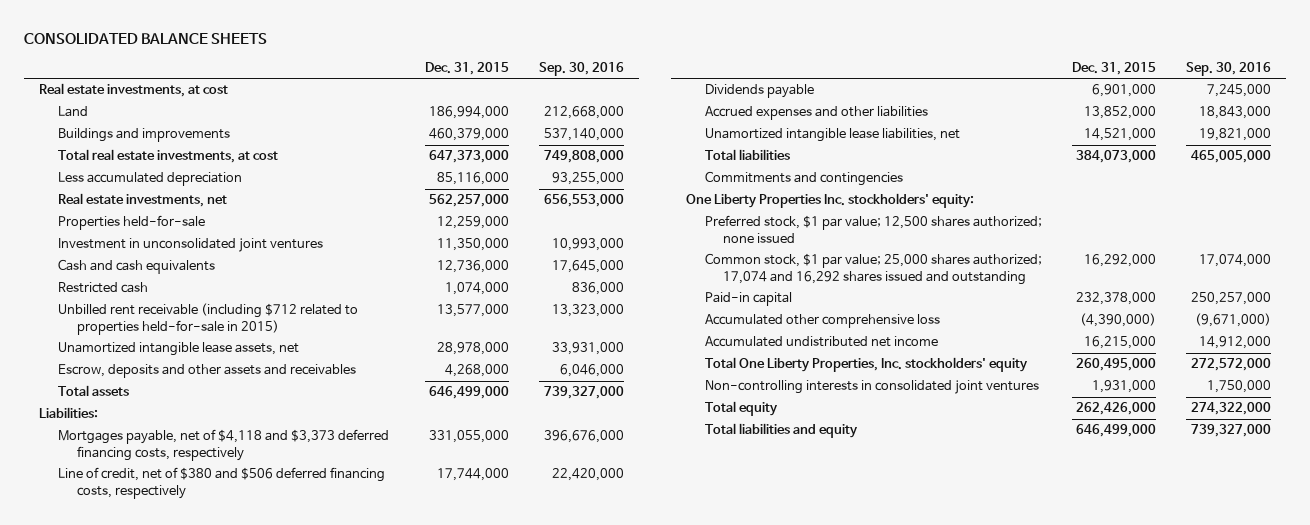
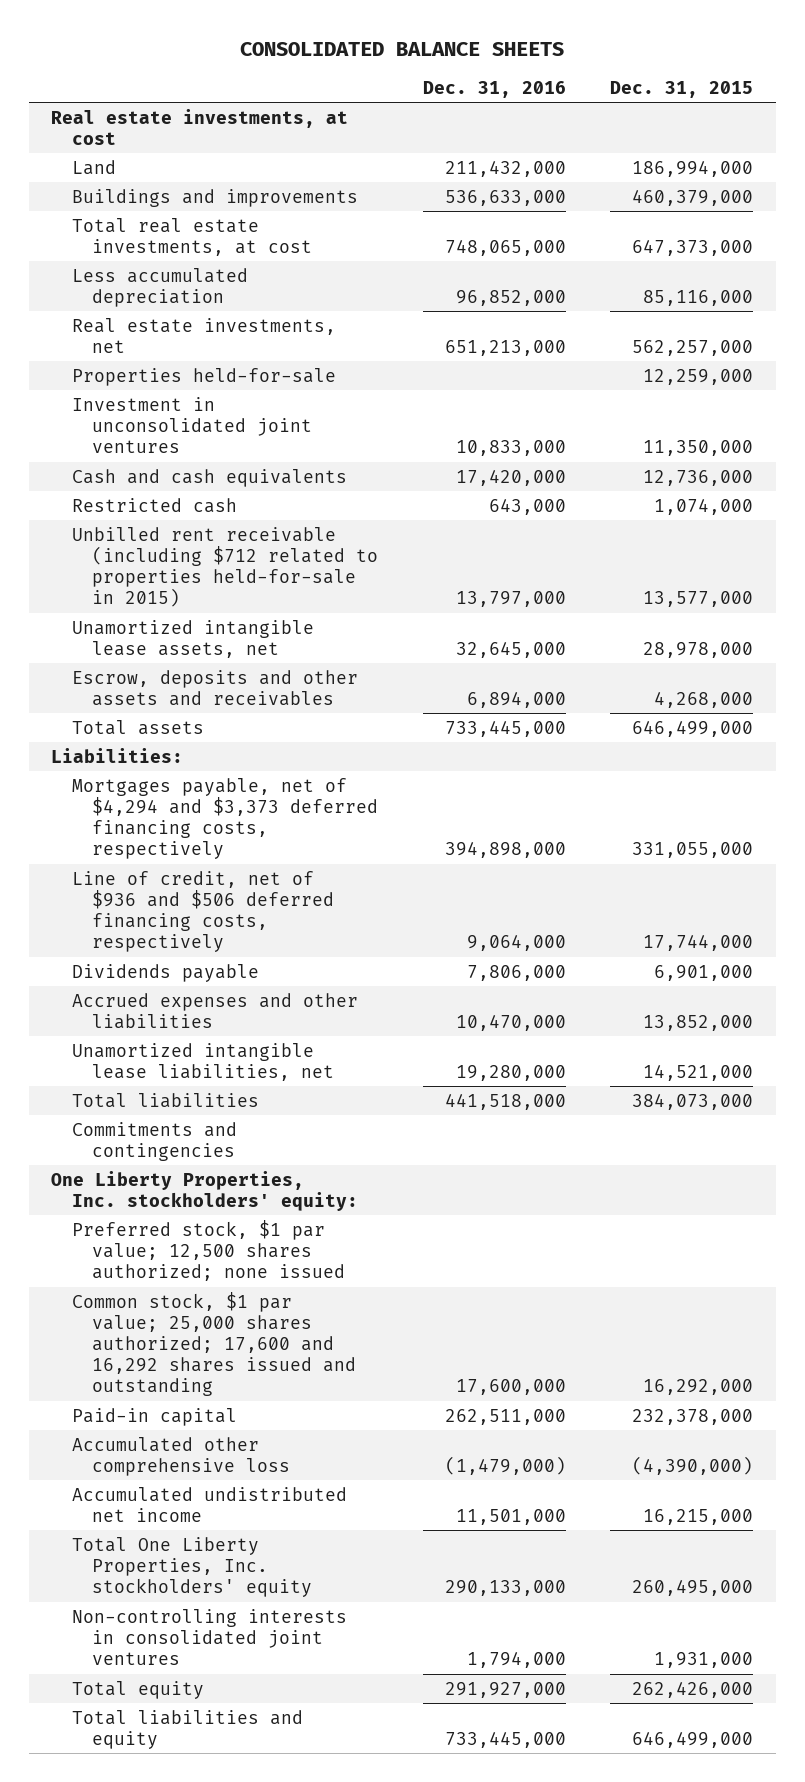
[539,61,625,76] Sep. 30, 2016 -> none
none -> [422,80,566,98] Dec. 31, 2016
[57,429,389,461] Mortgages payable, net of $4,118 and $3,373 deferred financing costs, respectively -> [71,777,378,860] Mortgages payable, net of $4,294 and $3,373 deferred financing costs, respectively
[57,467,385,499] Line of credit, net of $380 and $506 deferred financing costs, respectively -> [71,870,334,953] Line of credit, net of $936 and $506 deferred financing costs, respectively
[685,193,974,209] One Liberty Properties Inc. stockholders' equity: -> [51,1170,358,1211] One Liberty Properties, Inc. stockholders' equity:
[704,253,1042,285] Common stock, $1 par value; 25,000 shares authorized; 17,074 and 16,292 shares issued and outstanding -> [71,1291,356,1397] Common stock, $1 par value; 25,000 shares authorized; 17,600 and 16,292 shares issued and outstanding

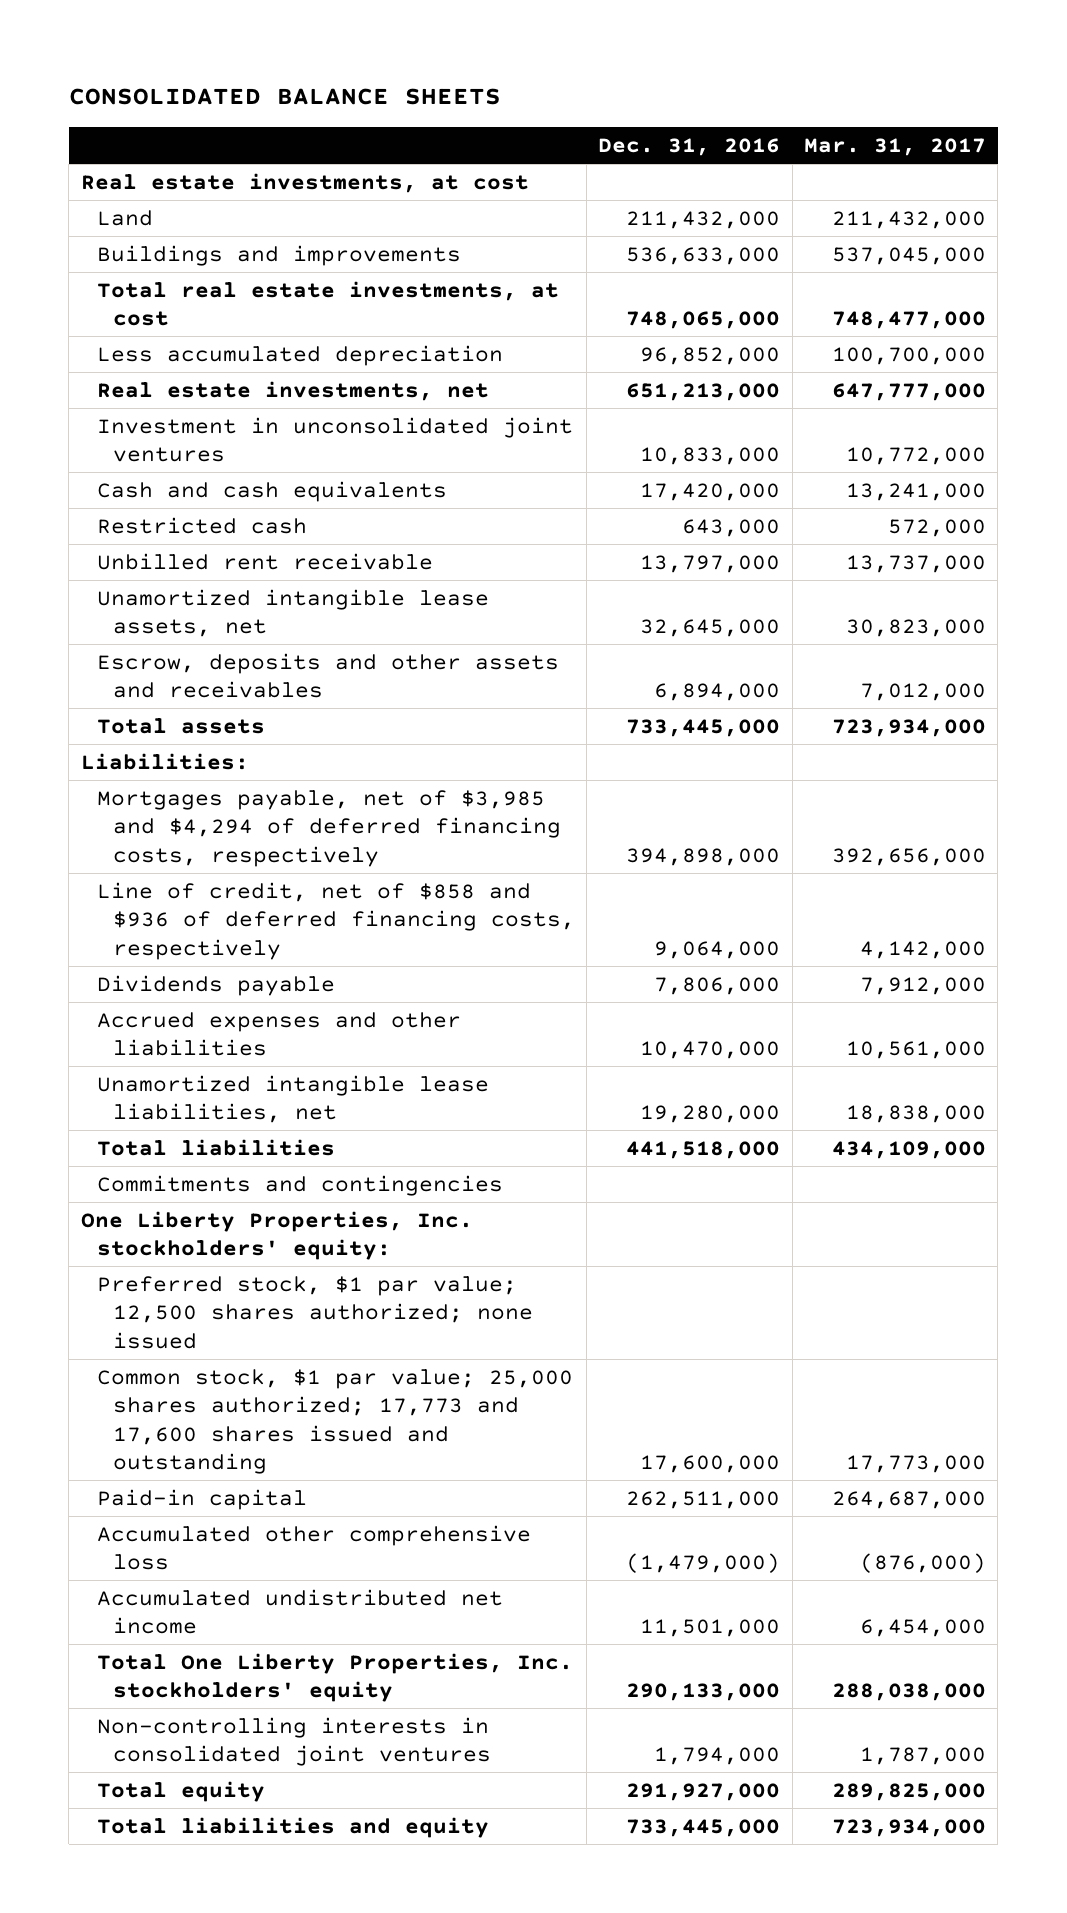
[610,80,754,98] Dec. 31, 2015 -> none
none -> [804,137,987,156] Mar. 31, 2017
[71,367,336,386] Properties held-for-sale -> none
[71,526,378,608] Unbilled rent receivable (including $712 related to properties held-for-sale in 2015) -> [96,552,433,570] Unbilled rent receivable
[71,777,378,860] Mortgages payable, net of $4,294 and $3,373 deferred financing costs, respectively -> [96,789,561,867] Mortgages payable, net of $3,985 and $4,294 of deferred financing costs, respectively
[71,870,334,953] Line of credit, net of $936 and $506 deferred financing costs, respectively -> [96,881,575,960] Line of credit, net of $858 and $936 of deferred financing costs, respectively
[71,1291,356,1397] Common stock, $1 par value; 25,000 shares authorized; 17,600 and 16,292 shares issued and outstanding -> [96,1368,573,1475] Common stock, $1 par value; 25,000 shares authorized; 17,773 and 17,600 shares issued and outstanding

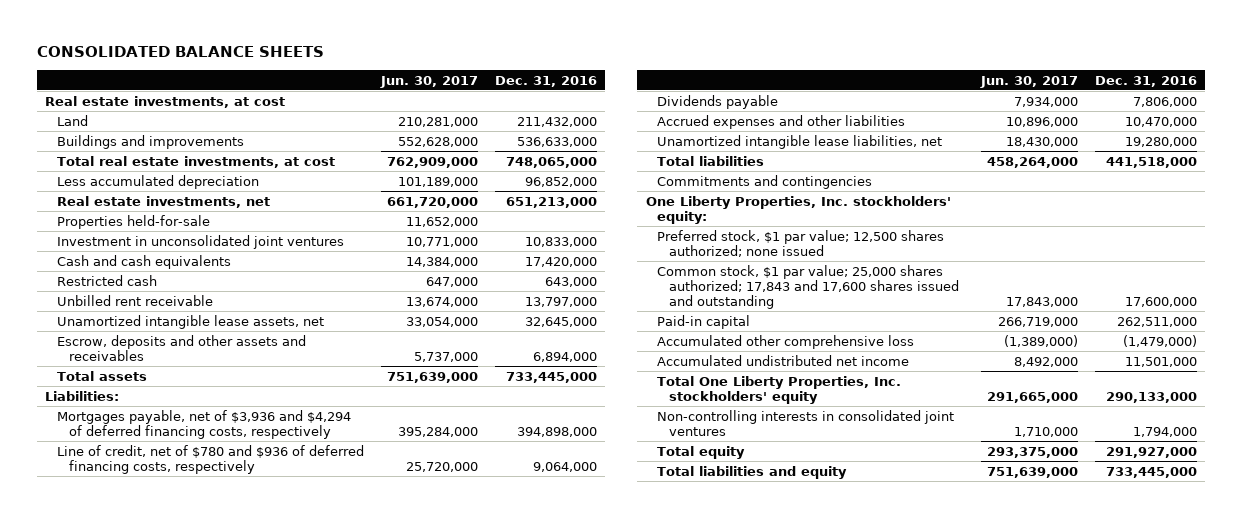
[804,137,987,156] Mar. 31, 2017 -> none
none -> [379,75,478,88] Jun. 30, 2017
none -> [57,214,211,229] Properties held-for-sale
[96,789,561,867] Mortgages payable, net of $3,985 and $4,294 of deferred financing costs, respectively -> [57,409,352,439] Mortgages payable, net of $3,936 and $4,294 of deferred financing costs, respectively
[96,881,575,960] Line of credit, net of $858 and $936 of deferred financing costs, respectively -> [57,444,365,474] Line of credit, net of $780 and $936 of deferred financing costs, respectively
[96,1368,573,1475] Common stock, $1 par value; 25,000 shares authorized; 17,773 and 17,600 shares issued and outstanding -> [657,264,959,309] Common stock, $1 par value; 25,000 shares authorized; 17,843 and 17,600 shares issued and outstanding

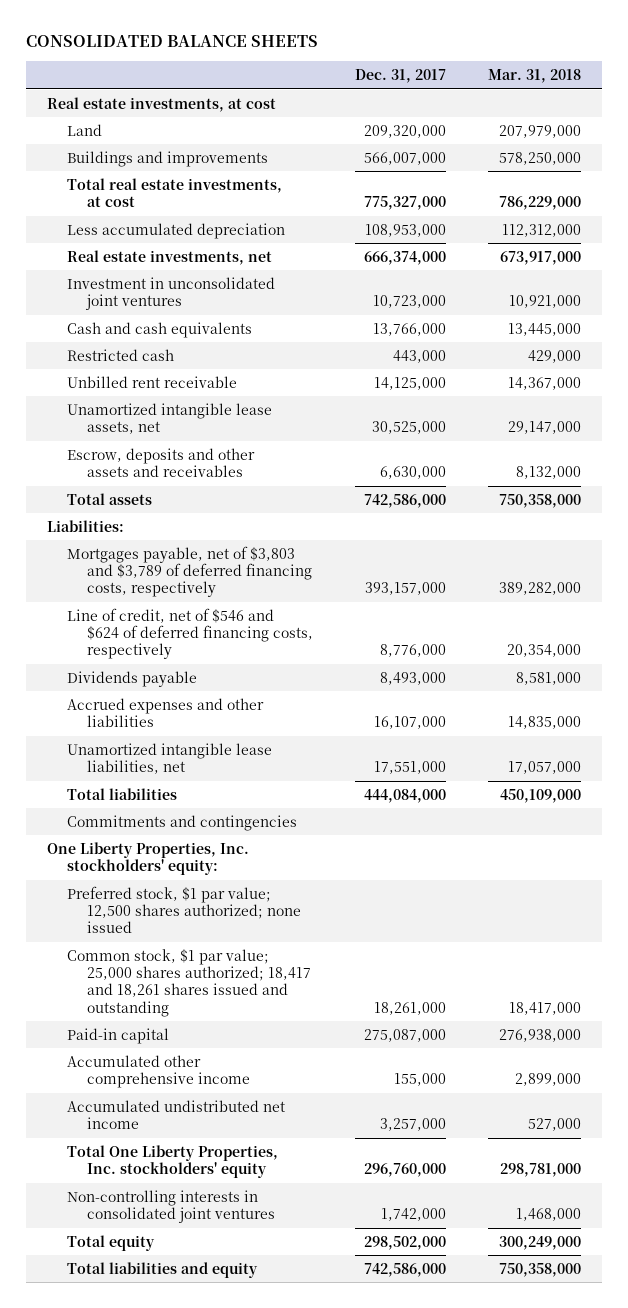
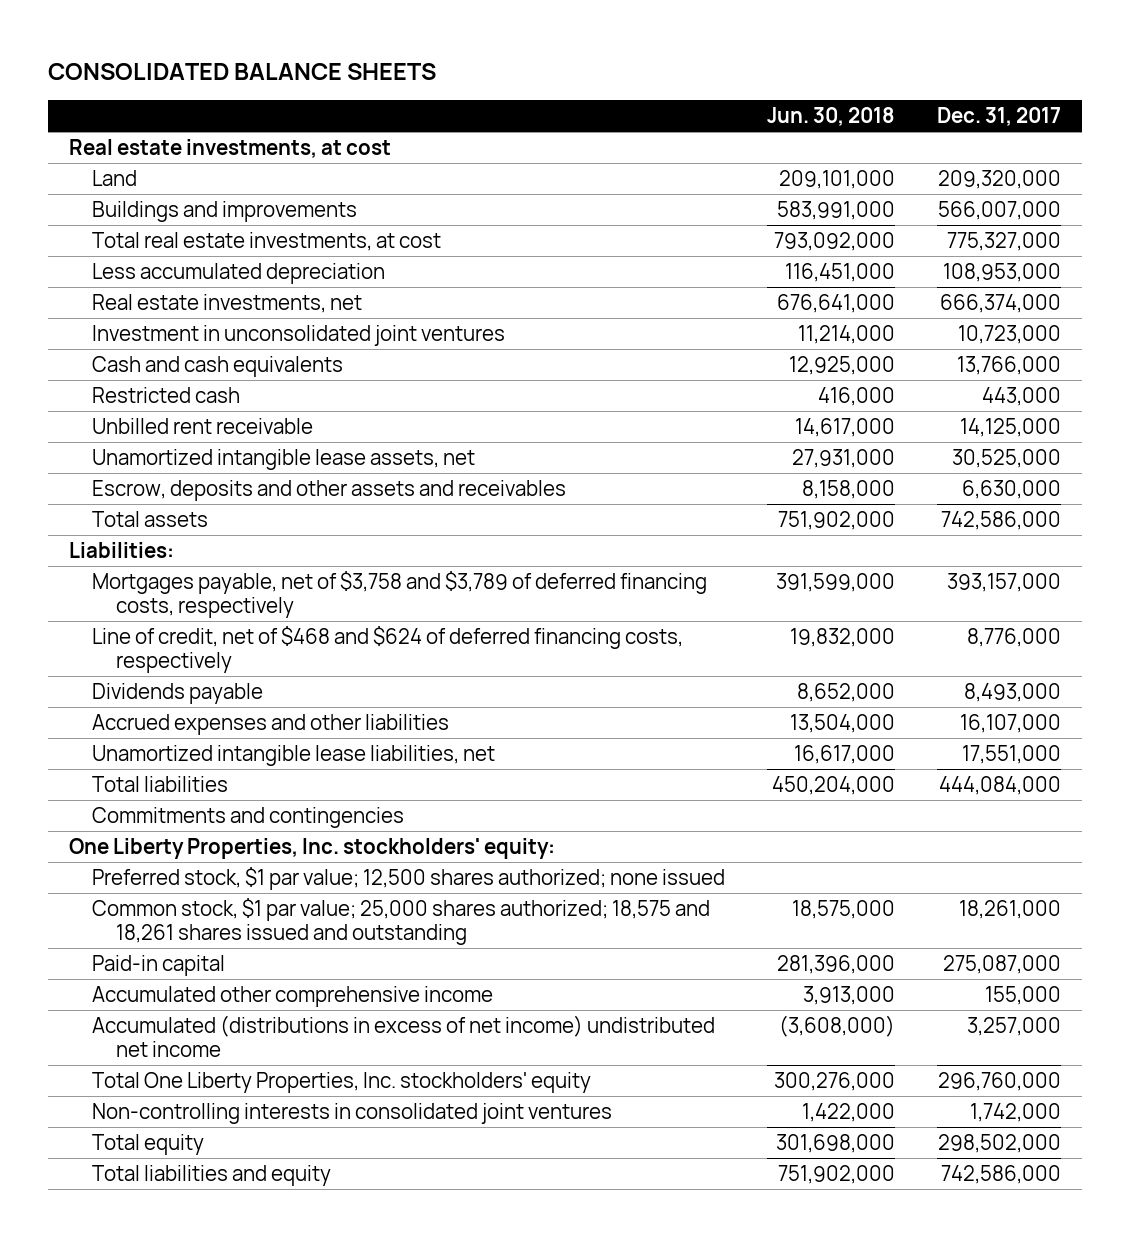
[488,69,582,84] Mar. 31, 2018 -> none
none -> [766,107,895,127] Jun. 30, 2018
[66,545,313,598] Mortgages payable, net of $3,803 and $3,789 of deferred financing costs, respectively -> [92,571,708,619] Mortgages payable, net of $3,758 and $3,789 of deferred financing costs, respectively
[66,607,314,660] Line of credit, net of $546 and $624 of deferred financing costs, respectively -> [92,626,684,674] Line of credit, net of $468 and $624 of deferred financing costs, respectively
[66,948,312,1017] Common stock, $1 par value; 25,000 shares authorized; 18,417 and 18,261 shares issued and outstanding -> [92,898,711,946] Common stock, $1 par value; 25,000 shares authorized; 18,575 and 18,261 shares issued and outstanding
[66,1099,285,1130] Accumulated undistributed net income -> [92,1015,716,1058] Accumulated (distributions in excess of net income) undistributed net income

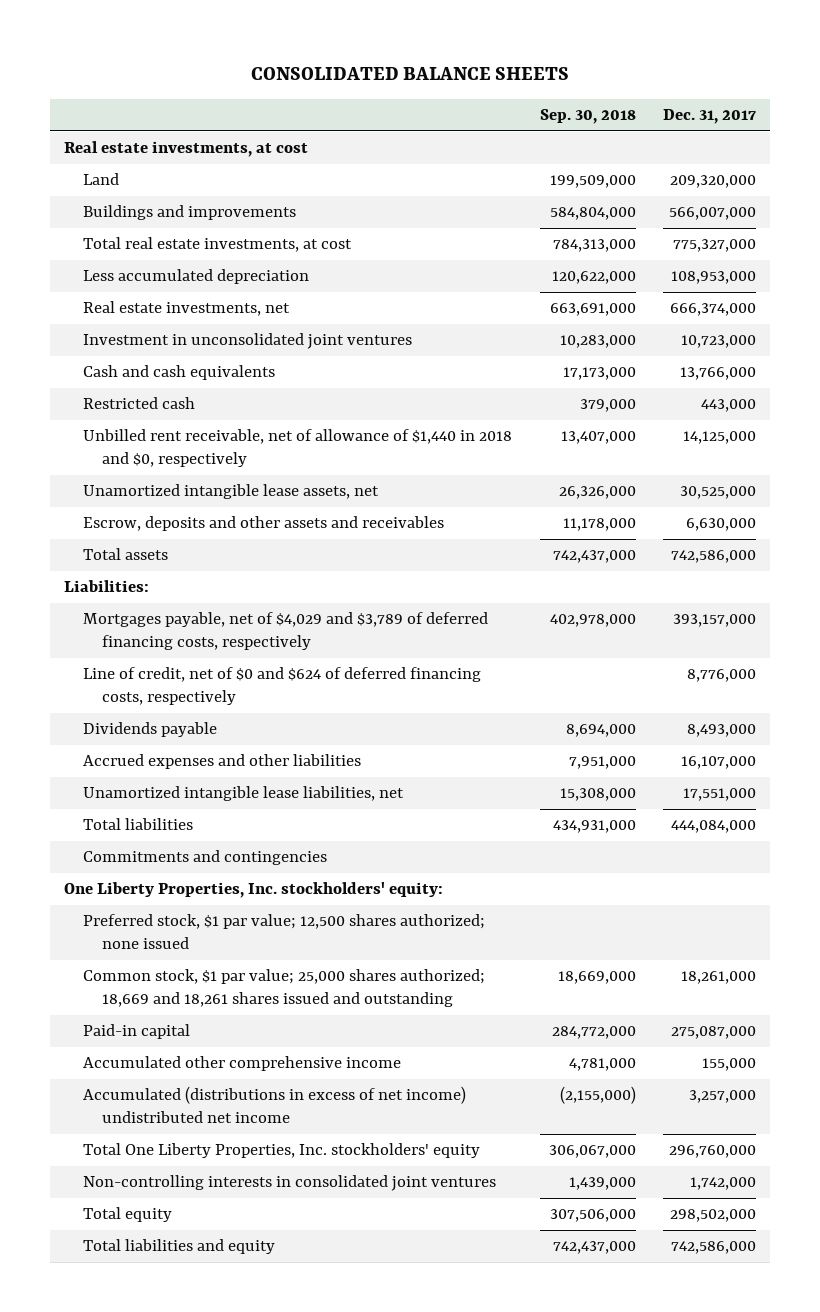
[766,107,895,127] Jun. 30, 2018 -> none
none -> [539,109,636,125] Sep. 30, 2018
[92,418,314,435] Unbilled rent receivable -> [83,429,513,468] Unbilled rent receivable, net of allowance of $1,440 in 2018 and $0, respectively
[92,571,708,619] Mortgages payable, net of $3,758 and $3,789 of deferred financing costs, respectively -> [83,612,489,651] Mortgages payable, net of $4,029 and $3,789 of deferred financing costs, respectively
[92,626,684,674] Line of credit, net of $468 and $624 of deferred financing costs, respectively -> [83,667,482,706] Line of credit, net of $0 and $624 of deferred financing costs, respectively
[92,898,711,946] Common stock, $1 par value; 25,000 shares authorized; 18,575 and 18,261 shares issued and outstanding -> [83,969,486,1008] Common stock, $1 par value; 25,000 shares authorized; 18,669 and 18,261 shares issued and outstanding

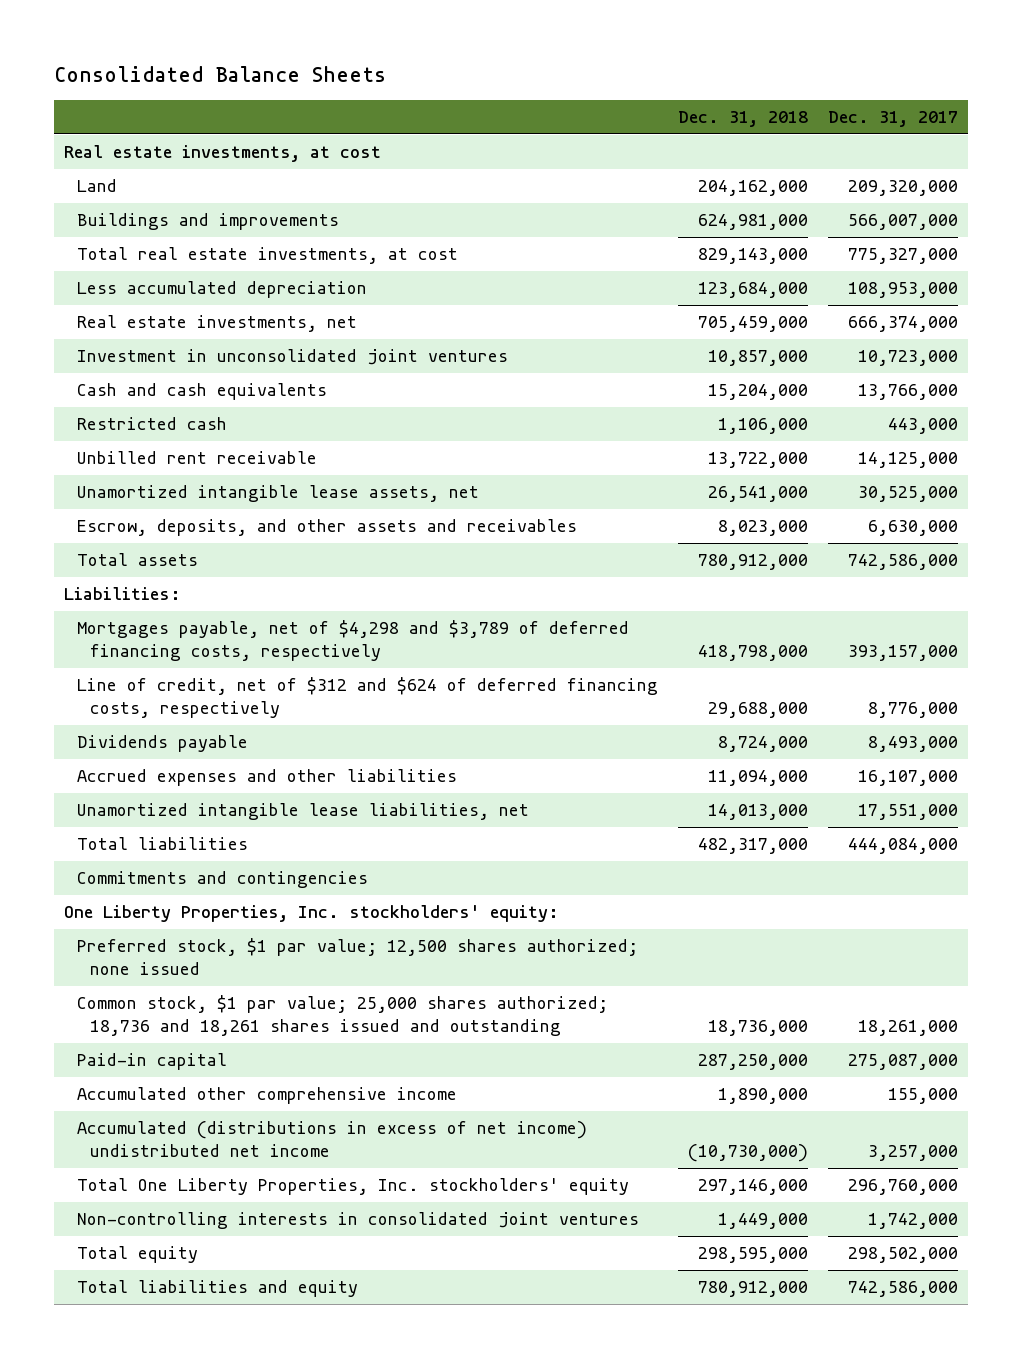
[251,66,570,80] CONSOLIDATED BALANCE SHEETS -> [53,65,386,82] Consolidated Balance Sheets
[539,109,636,125] Sep. 30, 2018 -> none
none -> [677,111,808,128] Dec. 31, 2018
[83,429,513,468] Unbilled rent receivable, net of allowance of $1,440 in 2018 and $0, respectively -> [76,451,317,465] Unbilled rent receivable
[83,516,445,532] Escrow, deposits and other assets and receivables -> [76,519,577,537] Escrow, deposits, and other assets and receivables
[83,612,489,651] Mortgages payable, net of $4,029 and $3,789 of deferred financing costs, respectively -> [76,620,629,662] Mortgages payable, net of $4,298 and $3,789 of deferred financing costs, respectively
[83,667,482,706] Line of credit, net of $0 and $624 of deferred financing costs, respectively -> [76,677,658,719] Line of credit, net of $312 and $624 of deferred financing costs, respectively
[83,969,486,1008] Common stock, $1 par value; 25,000 shares authorized; 18,669 and 18,261 shares issued and outstanding -> [76,995,608,1037] Common stock, $1 par value; 25,000 shares authorized; 18,736 and 18,261 shares issued and outstanding

